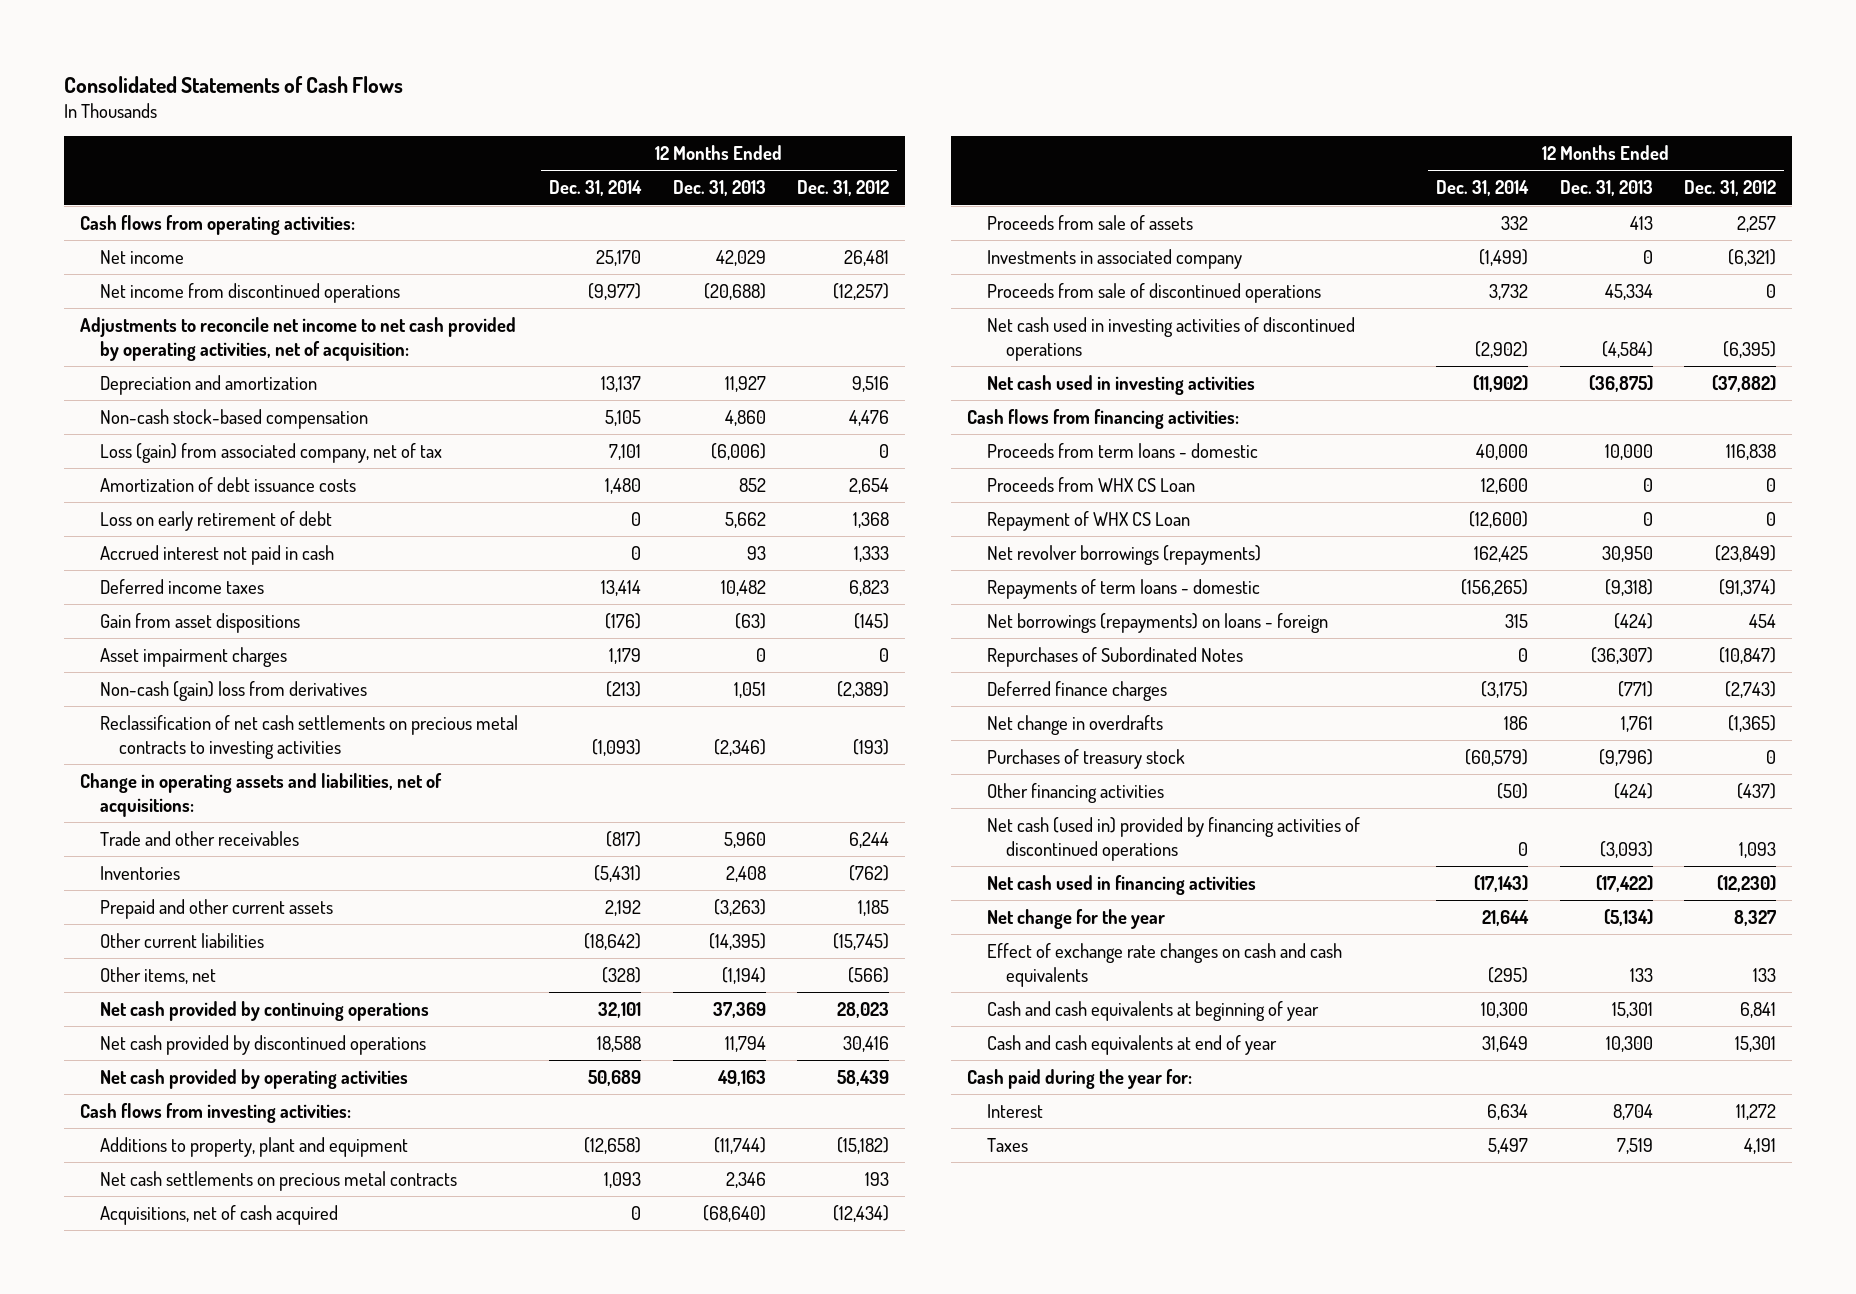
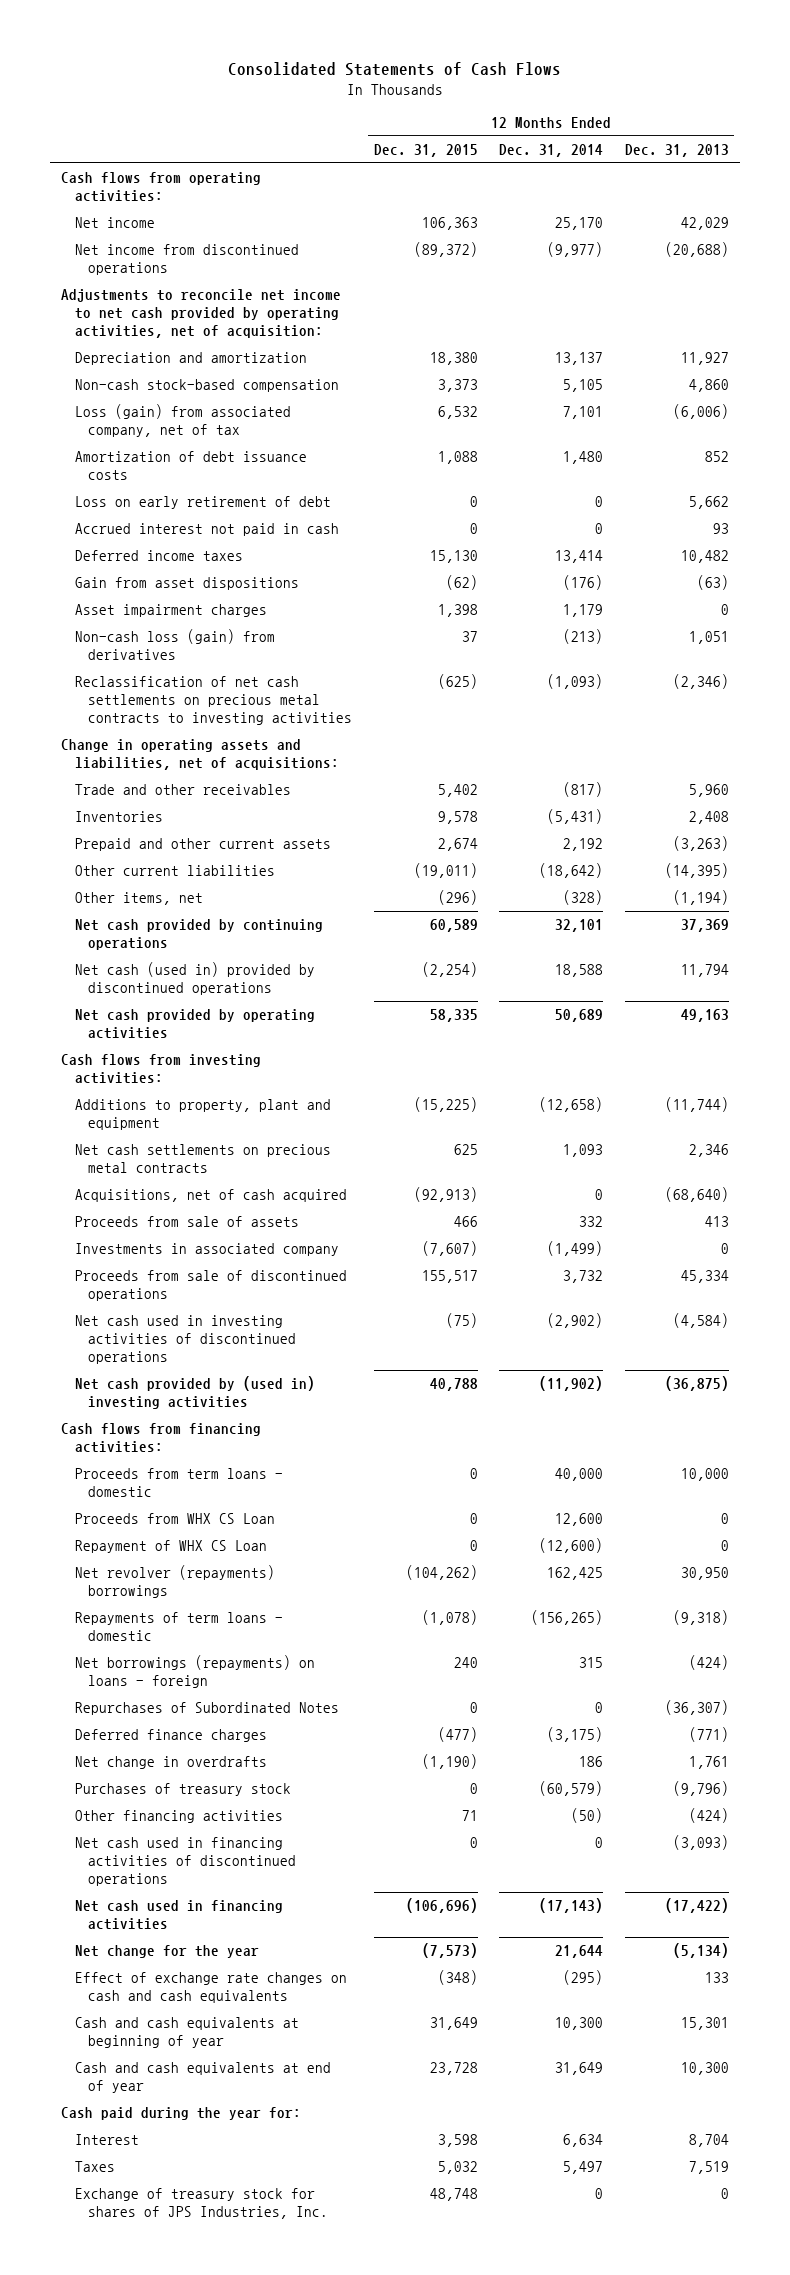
[797,180,890,197] Dec. 31, 2012 -> none
none -> [373,143,478,157] Dec. 31, 2015
[99,680,367,701] Non-cash (gain) loss from derivatives -> [74,629,275,661] Non-cash loss (gain) from derivatives
[99,1034,426,1055] Net cash provided by discontinued operations -> [74,962,315,996] Net cash (used in) provided by discontinued operations
[986,374,1255,395] Net cash used in investing activities -> [74,1376,315,1410] Net cash provided by (used in) investing activities
[986,544,1261,565] Net revolver borrowings (repayments) -> [74,1565,275,1599] Net revolver (repayments) borrowings
[986,816,1360,861] Net cash (used in) provided by financing activities of discontinued operations -> [74,1837,297,1887] Net cash used in financing activities of discontinued operations
none -> [74,2188,329,2220] Exchange of treasury stock for shares of JPS Industries, Inc.

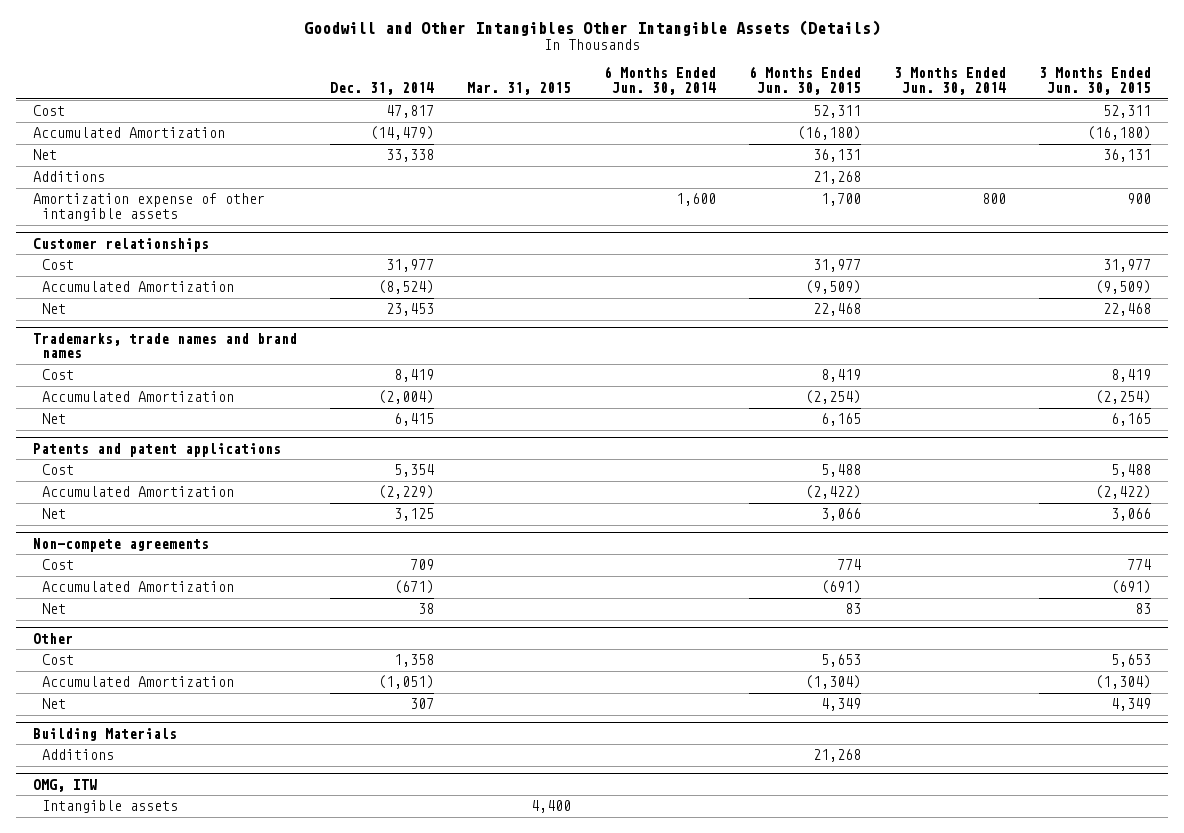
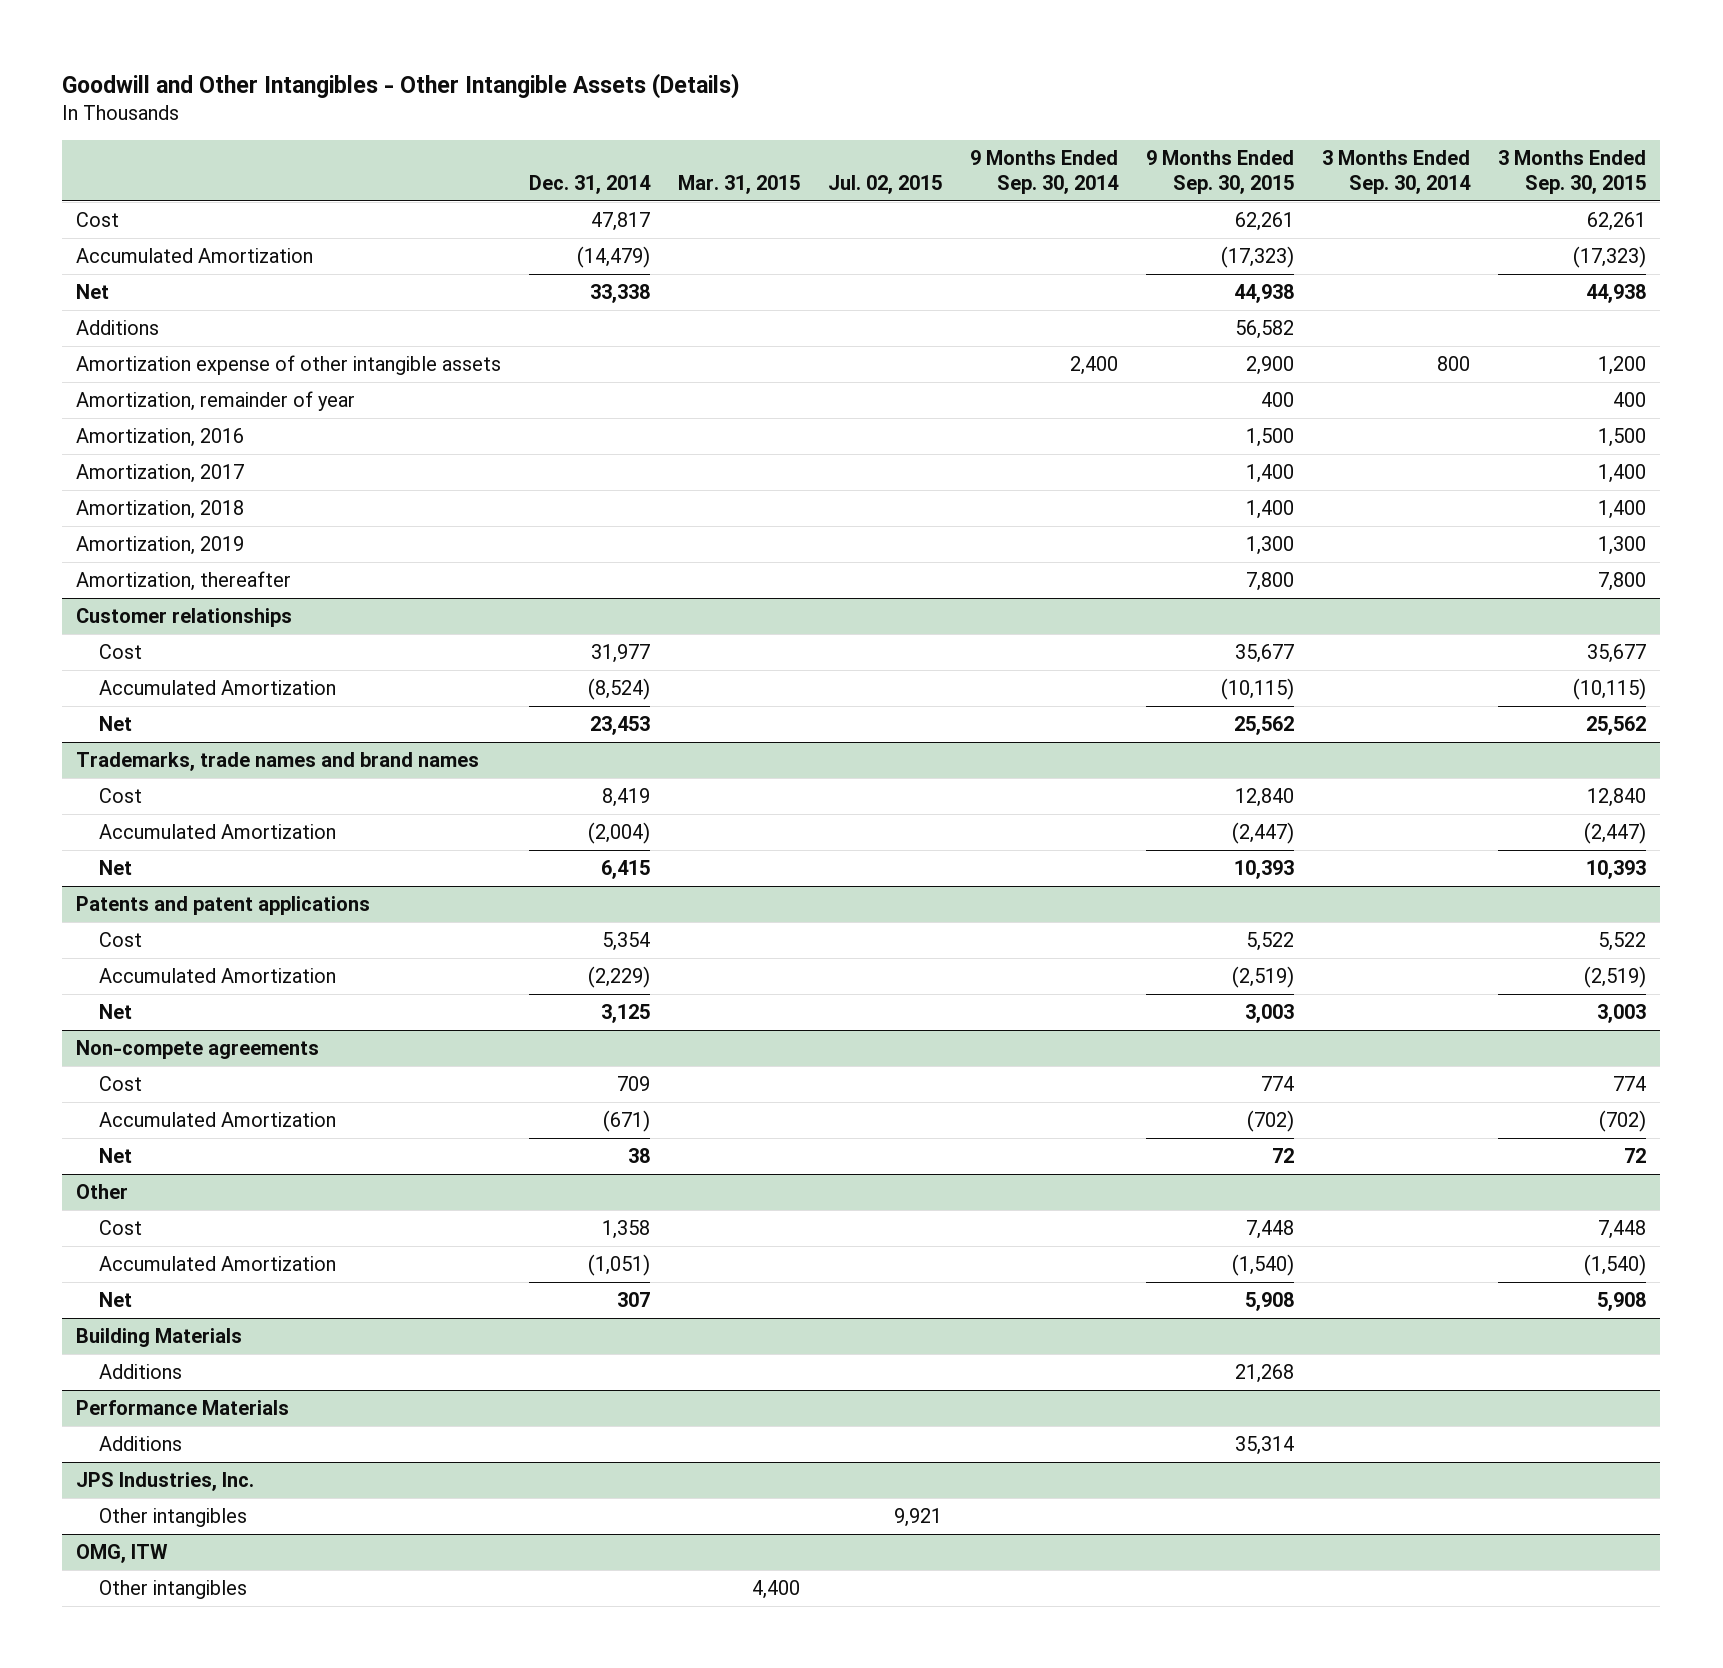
[304,20,881,37] Goodwill and Other Intangibles Other Intangible Assets (Details) -> [62,73,741,100] Goodwill and Other Intangibles - Other Intangible Assets (Details)
[604,66,717,95] 6 Months Ended Jun. 30, 2014 -> none
[749,66,862,95] 6 Months Ended Jun. 30, 2015 -> none
[894,67,1007,95] 3 Months Ended Jun. 30, 2014 -> none
[1039,67,1152,95] 3 Months Ended Jun. 30, 2015 -> none
none -> [828,174,943,194] Jul. 02, 2015
none -> [970,149,1120,194] 9 Months Ended Sep. 30, 2014
none -> [1146,149,1295,194] 9 Months Ended Sep. 30, 2015
none -> [1322,149,1472,194] 3 Months Ended Sep. 30, 2014
none -> [1498,149,1647,194] 3 Months Ended Sep. 30, 2015
none -> [76,391,356,412] Amortization, remainder of year
none -> [76,428,245,448] Amortization, 2016
none -> [76,464,245,484] Amortization, 2017
none -> [76,500,245,520] Amortization, 2018
none -> [76,536,245,556] Amortization, 2019
none -> [76,571,292,592] Amortization, thereafter
none -> [76,1400,290,1416] Performance Materials
none -> [99,1436,183,1452] Additions
none -> [76,1472,255,1492] JPS Industries, Inc.
none -> [99,1508,248,1528] Other intangibles
[41,800,178,814] Intangible assets -> [99,1580,248,1600] Other intangibles

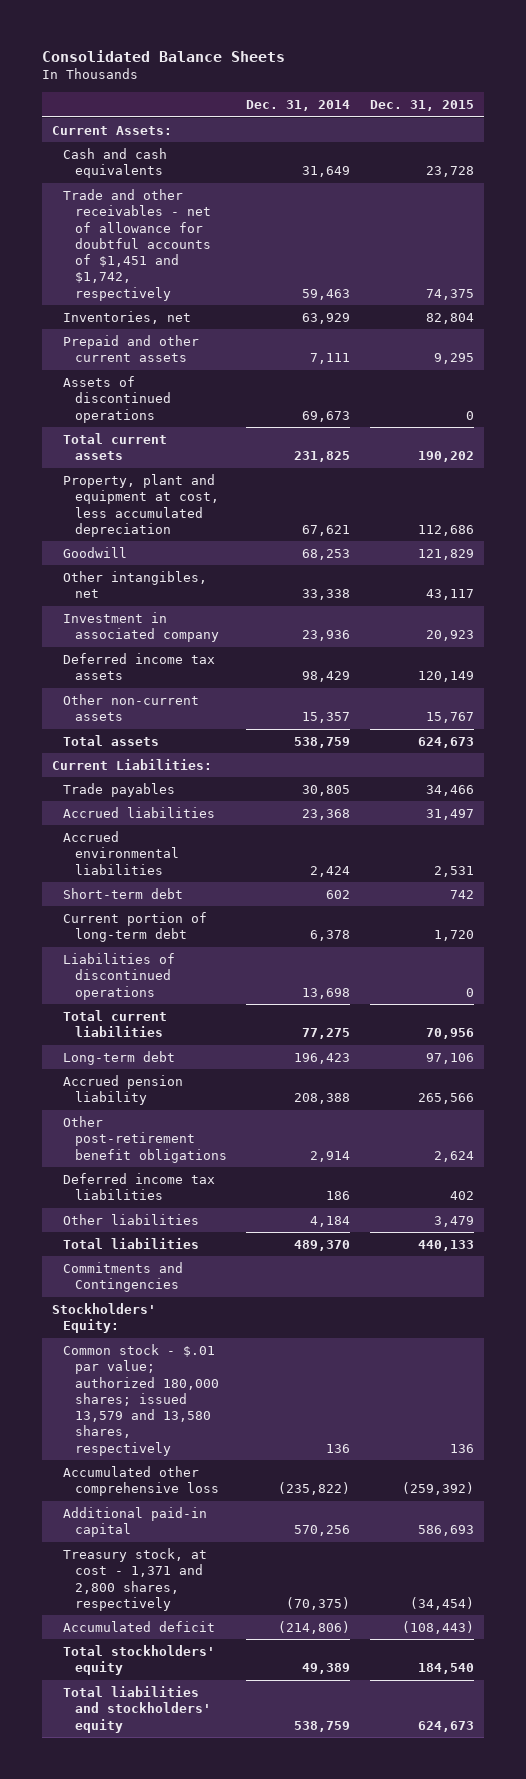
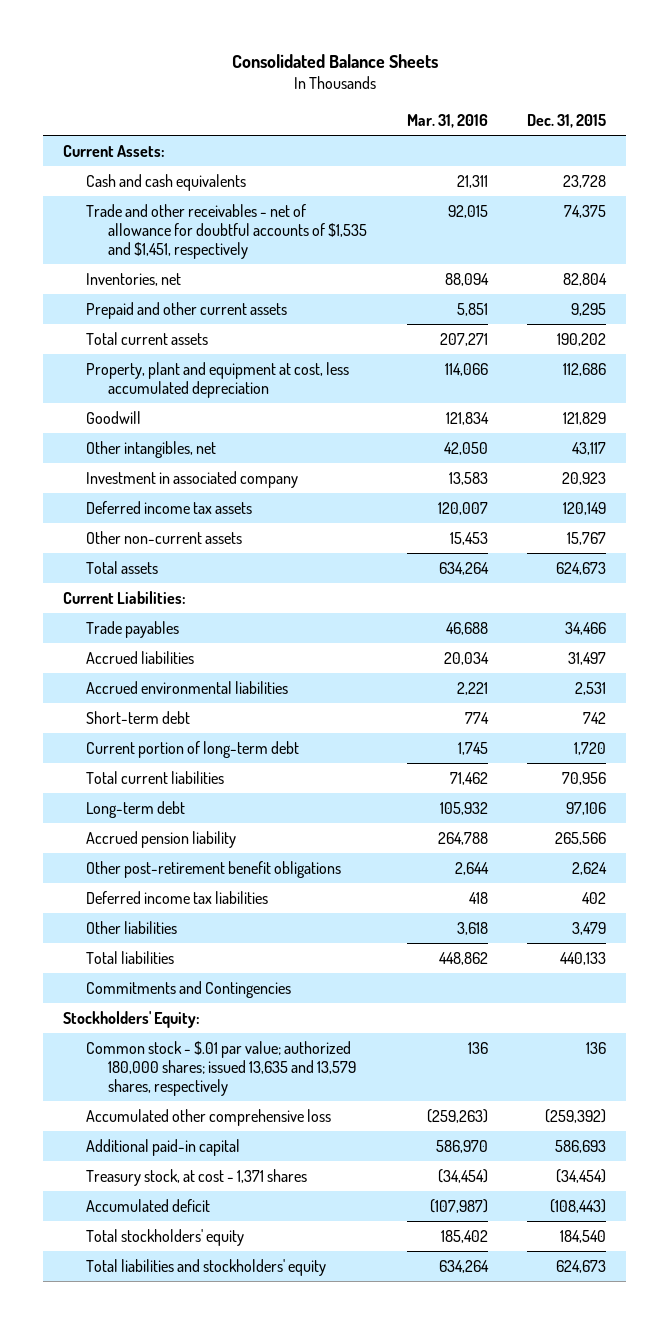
[246,100,351,112] Dec. 31, 2014 -> none
none -> [406,113,488,128] Mar. 31, 2016
[63,188,211,301] Trade and other receivables - net of allowance for doubtful accounts of $1,451 and $1,742, respectively -> [85,203,368,259] Trade and other receivables - net of allowance for doubtful accounts of $1,535 and $1,451, respectively
[63,375,171,423] Assets of discontinued operations -> none
[63,952,176,1000] Liabilities of discontinued operations -> none
[63,1343,219,1456] Common stock - $.01 par value; authorized 180,000 shares; issued 13,579 and 13,580 shares, respectively -> [85,1040,357,1096] Common stock - $.01 par value; authorized 180,000 shares; issued 13,635 and 13,579 shares, respectively
[63,1547,208,1611] Treasury stock, at cost - 1,371 and 2,800 shares, respectively -> [85,1168,307,1186] Treasury stock, at cost - 1,371 shares

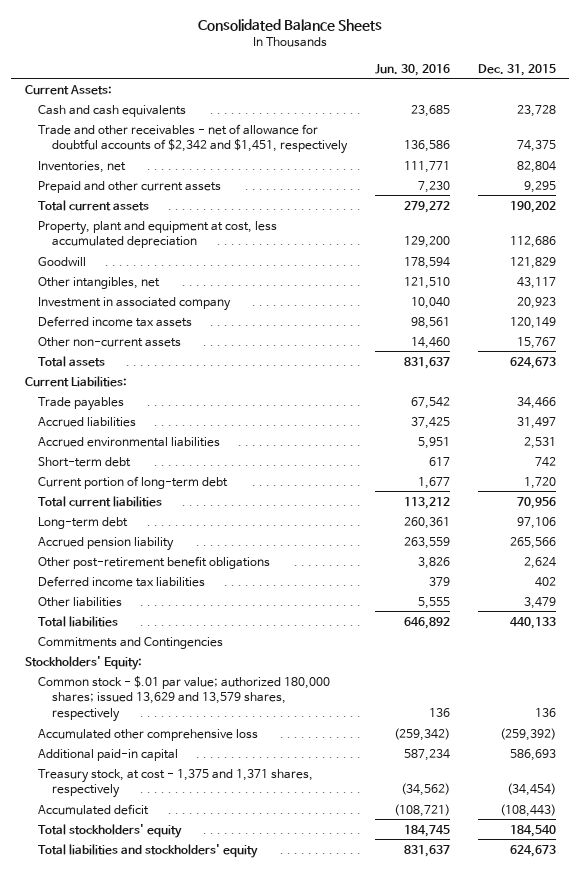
[406,113,488,128] Mar. 31, 2016 -> none
none -> [375,63,451,76] Jun. 30, 2016
[85,203,368,259] Trade and other receivables - net of allowance for doubtful accounts of $1,535 and $1,451, respectively -> [38,123,349,155] Trade and other receivables - net of allowance for doubtful accounts of $2,342 and $1,451, respectively
[85,1040,357,1096] Common stock - $.01 par value; authorized 180,000 shares; issued 13,635 and 13,579 shares, respectively -> [38,675,331,722] Common stock - $.01 par value; authorized 180,000 shares; issued 13,629 and 13,579 shares, respectively
[85,1168,307,1186] Treasury stock, at cost - 1,371 shares -> [38,768,314,799] Treasury stock, at cost - 1,375 and 1,371 shares, respectively

